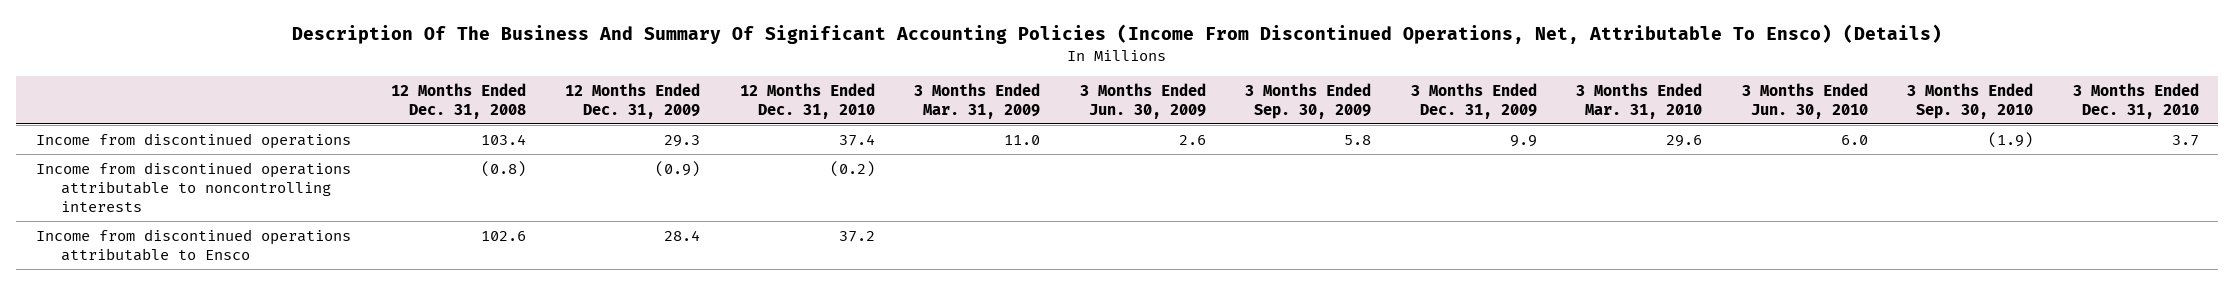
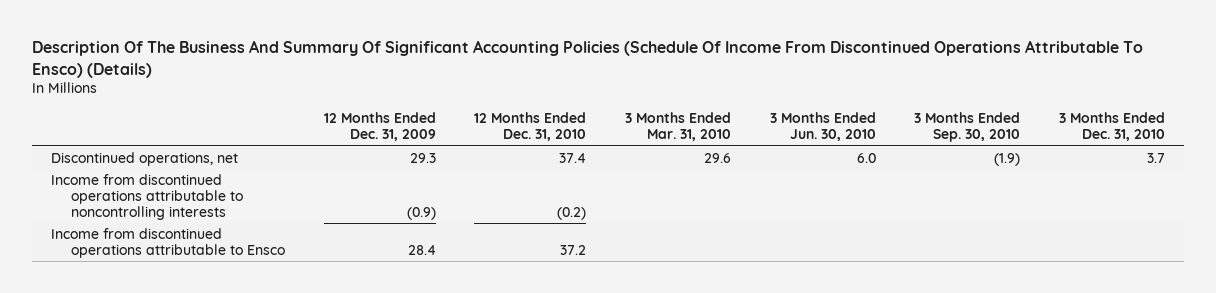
[292,24,1943,45] Description Of The Business And Summary Of Significant Accounting Policies (Income From Discontinued Operations, Net, Attributable To Ensco) (Details) -> [32,40,1144,78] Description Of The Business And Summary Of Significant Accounting Policies (Schedule Of Income From Discontinued Operations Attributable To Ensco) (Details)
[390,82,526,119] 12 Months Ended Dec. 31, 2008 -> none
[914,82,1041,119] 3 Months Ended Mar. 31, 2009 -> none
[1079,82,1206,119] 3 Months Ended Jun. 30, 2009 -> none
[1245,82,1372,119] 3 Months Ended Sep. 30, 2009 -> none
[1410,82,1537,119] 3 Months Ended Dec. 31, 2009 -> none
[36,132,352,149] Income from discontinued operations -> [51,152,239,167] Discontinued operations, net

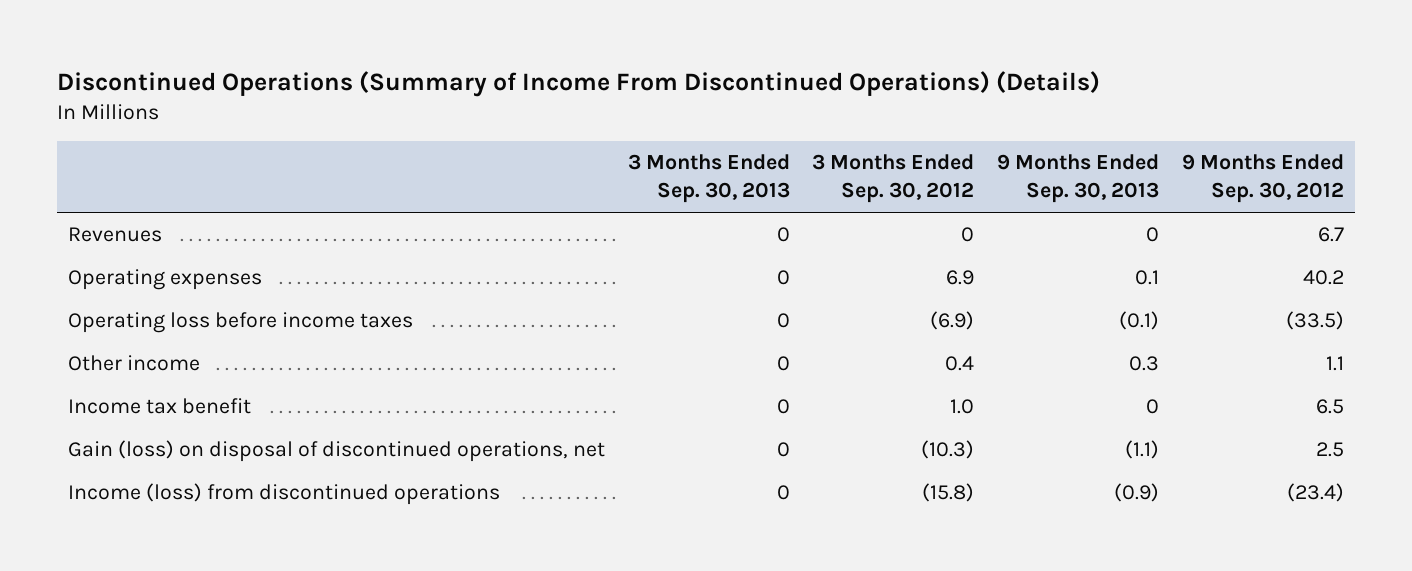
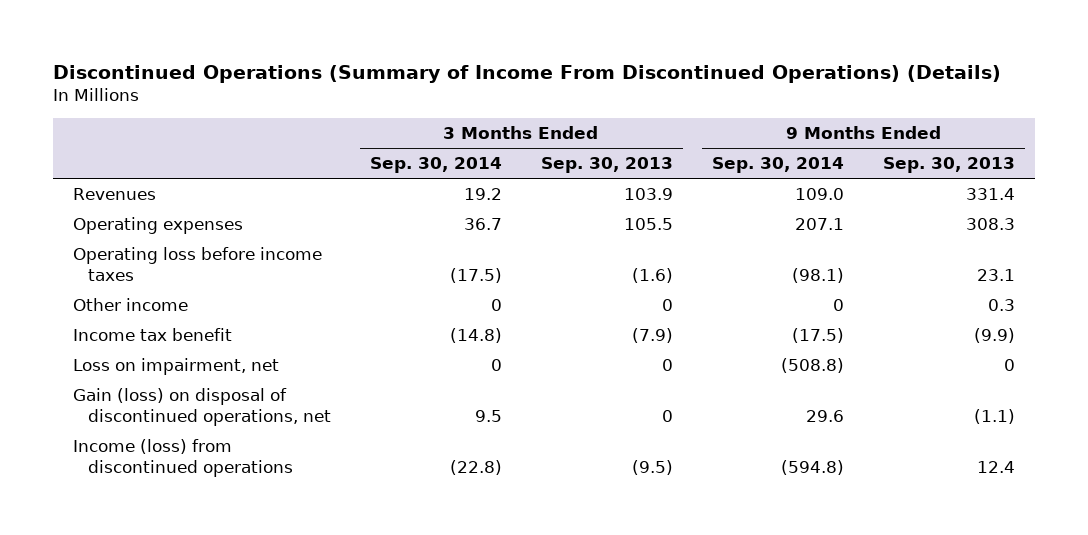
[812,154,975,204] 3 Months Ended Sep. 30, 2012 -> none
[1181,154,1344,204] 9 Months Ended Sep. 30, 2012 -> none
none -> [369,157,502,174] Sep. 30, 2014
none -> [712,157,845,174] Sep. 30, 2014
[776,227,790,243] 0 -> [623,188,673,201] 103.9
[1145,227,1159,243] 0 -> [966,188,1016,201] 331.4
[776,270,790,286] 0 -> [623,218,673,231] 105.5
[1134,270,1159,286] 0.1 -> [966,218,1016,231] 308.3
[776,313,790,329] 0 -> [631,268,673,284] (1.6)
[1118,311,1159,331] (0.1) -> [977,269,1016,282] 23.1
[776,399,790,415] 0 -> [631,328,673,344] (7.9)
[1145,399,1159,415] 0 -> [974,328,1016,344] (9.9)
none -> [73,358,280,376] Loss on impairment, net
[776,485,790,501] 0 -> [631,460,673,476] (9.5)
[1113,483,1159,503] (0.9) -> [977,461,1016,474] 12.4

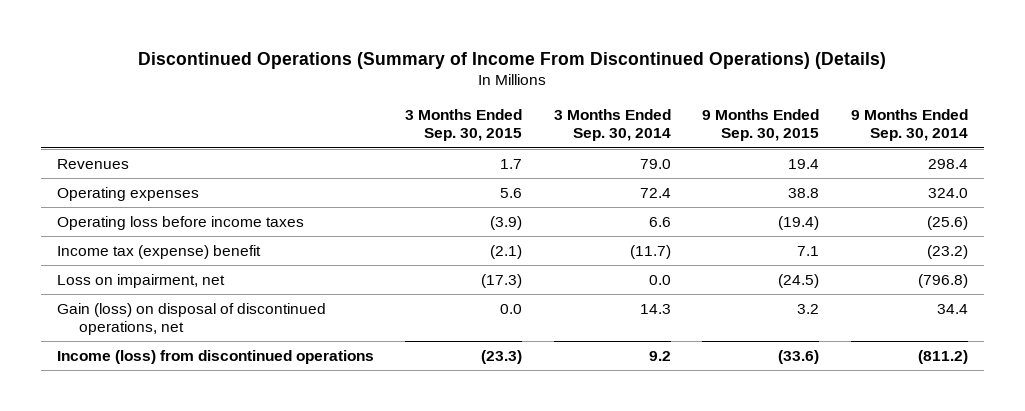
[540,157,673,174] Sep. 30, 2013 -> none
[883,157,1016,174] Sep. 30, 2013 -> none
none -> [405,109,523,142] 3 Months Ended Sep. 30, 2015
none -> [702,109,820,142] 9 Months Ended Sep. 30, 2015
[73,298,189,312] Other income -> none
[463,188,502,201] 19.2 -> [639,158,671,169] 79.0
[795,188,845,201] 109.0 -> [927,158,968,169] 298.4
[463,218,502,231] 36.7 -> [639,187,671,198] 72.4
[795,218,845,231] 207.1 -> [927,187,968,198] 324.0
[449,268,502,284] (17.5) -> [648,216,671,227] 6.6
[792,268,845,284] (98.1) -> [926,215,968,230] (25.6)
[73,328,233,342] Income tax benefit -> [56,244,261,259] Income tax (expense) benefit
[449,328,502,344] (14.8) -> [629,244,671,259] (11.7)
[792,328,845,344] (17.5) -> [926,244,968,259] (23.2)
[490,359,502,372] 0 -> [648,274,671,285] 0.0
[781,358,845,374] (508.8) -> [917,273,968,288] (796.8)
[474,410,502,423] 9.5 -> [639,303,671,314] 14.3
[806,410,845,423] 29.6 -> [936,303,968,314] 34.4
[449,460,502,476] (22.8) -> [648,350,671,361] 9.2
[781,460,845,476] (594.8) -> [917,349,968,364] (811.2)

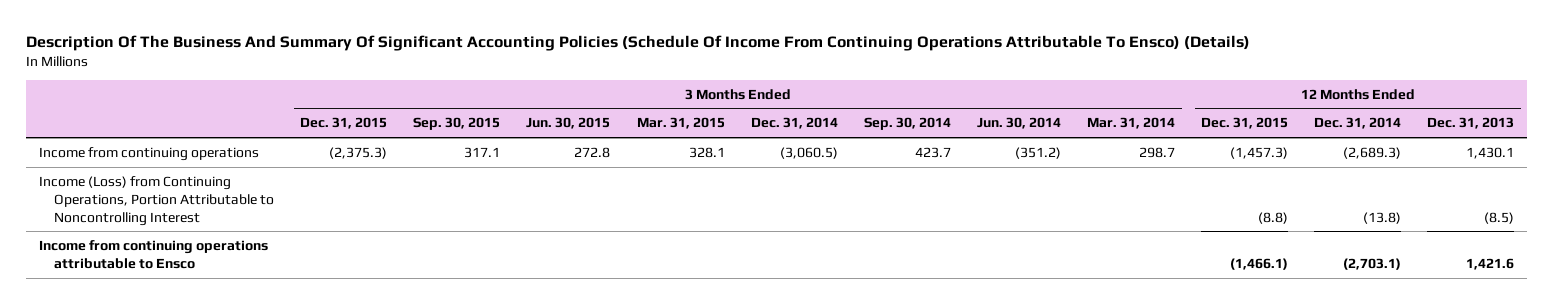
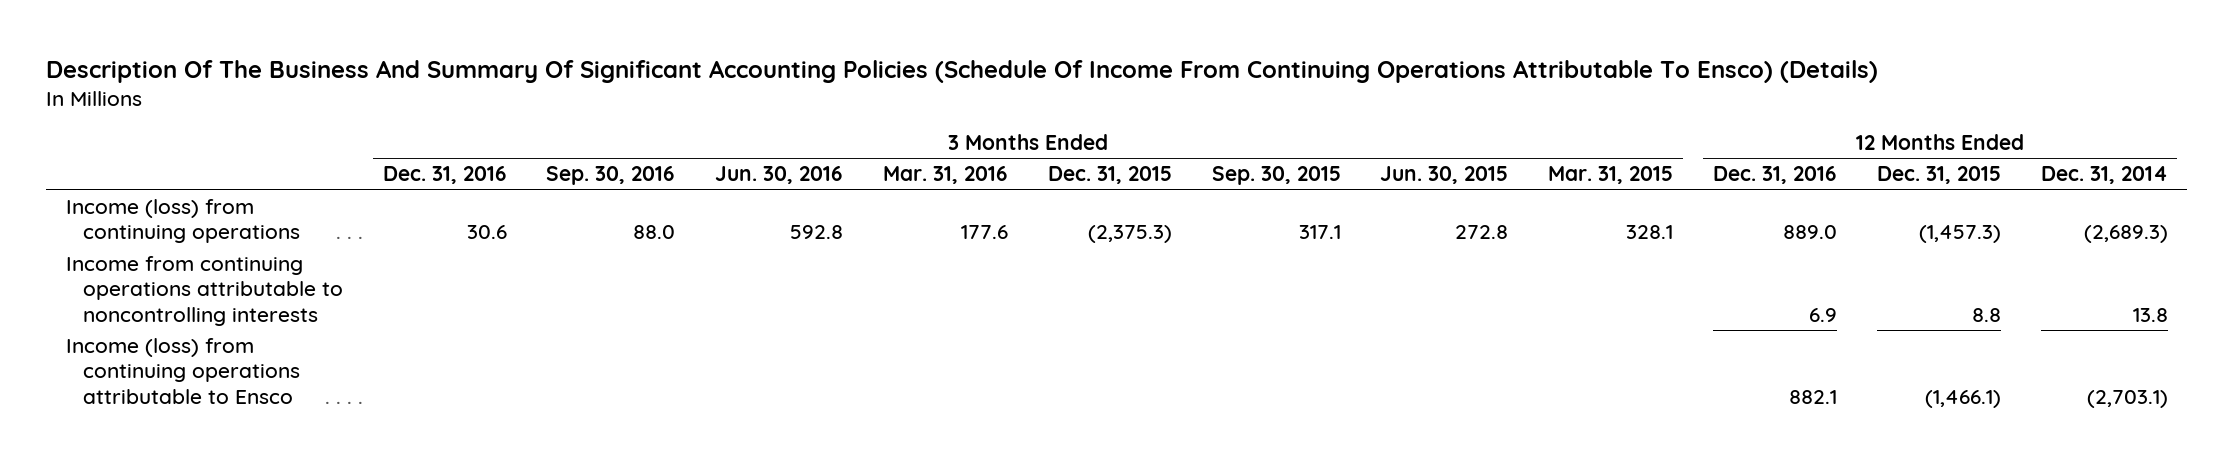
[750,117,838,130] Dec. 31, 2014 -> none
[863,117,951,131] Sep. 30, 2014 -> none
[976,117,1061,130] Jun. 30, 2014 -> none
[1087,117,1176,130] Mar. 31, 2014 -> none
[1427,117,1515,130] Dec. 31, 2013 -> none
none -> [382,166,507,185] Dec. 31, 2016
none -> [546,166,676,186] Sep. 30, 2016
none -> [715,166,844,185] Jun. 30, 2016
none -> [883,166,1009,185] Mar. 31, 2016
none -> [1712,166,1837,185] Dec. 31, 2016
[38,146,259,161] Income from continuing operations -> [65,199,300,244] Income (loss) from continuing operations
[38,175,275,226] Income (Loss) from Continuing Operations, Portion Attributable to Noncontrolling Interest -> [65,256,343,326] Income from continuing operations attributable to noncontrolling interests
[1258,211,1289,224] (8.8) -> [1971,307,2001,322] 8.8
[1363,211,1402,224] (13.8) -> [2132,307,2168,322] 13.8
[38,239,268,269] Income from continuing operations attributable to Ensco -> [65,338,300,404] Income (loss) from continuing operations attributable to Ensco

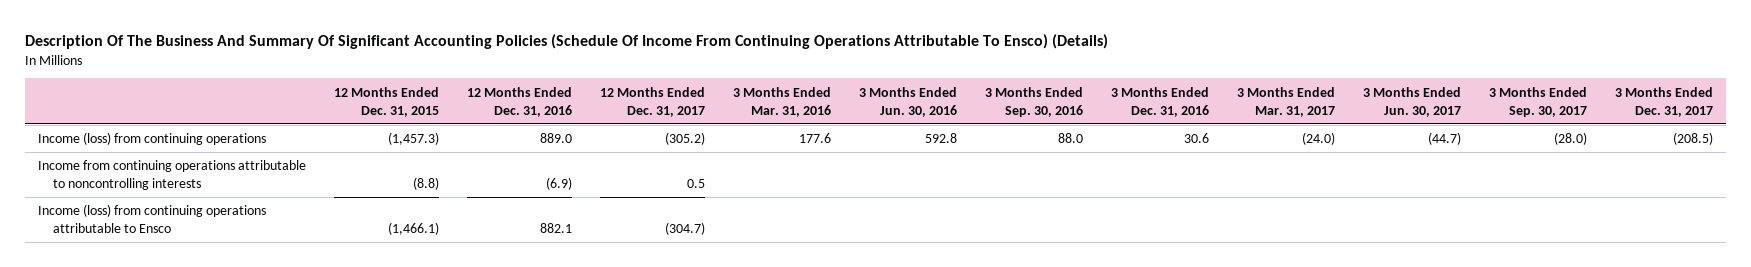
[1047,166,1172,185] Dec. 31, 2015 -> none
[1211,166,1341,186] Sep. 30, 2015 -> none
[1380,166,1509,185] Jun. 30, 2015 -> none
[1548,166,1674,185] Mar. 31, 2015 -> none
[2040,166,2168,185] Dec. 31, 2014 -> none
none -> [600,86,706,117] 12 Months Ended Dec. 31, 2017
none -> [1236,86,1335,117] 3 Months Ended Mar. 31, 2017
none -> [1362,86,1461,117] 3 Months Ended Jun. 30, 2017
none -> [1488,86,1587,117] 3 Months Ended Sep. 30, 2017
none -> [1614,86,1713,117] 3 Months Ended Dec. 31, 2017
[1808,307,1837,322] 6.9 -> [546,177,573,191] (6.9)
[1971,307,2001,322] 8.8 -> [413,177,440,191] (8.8)

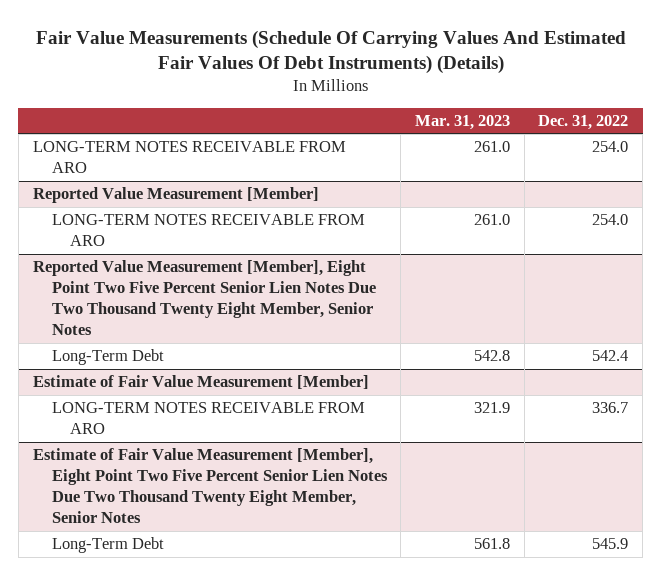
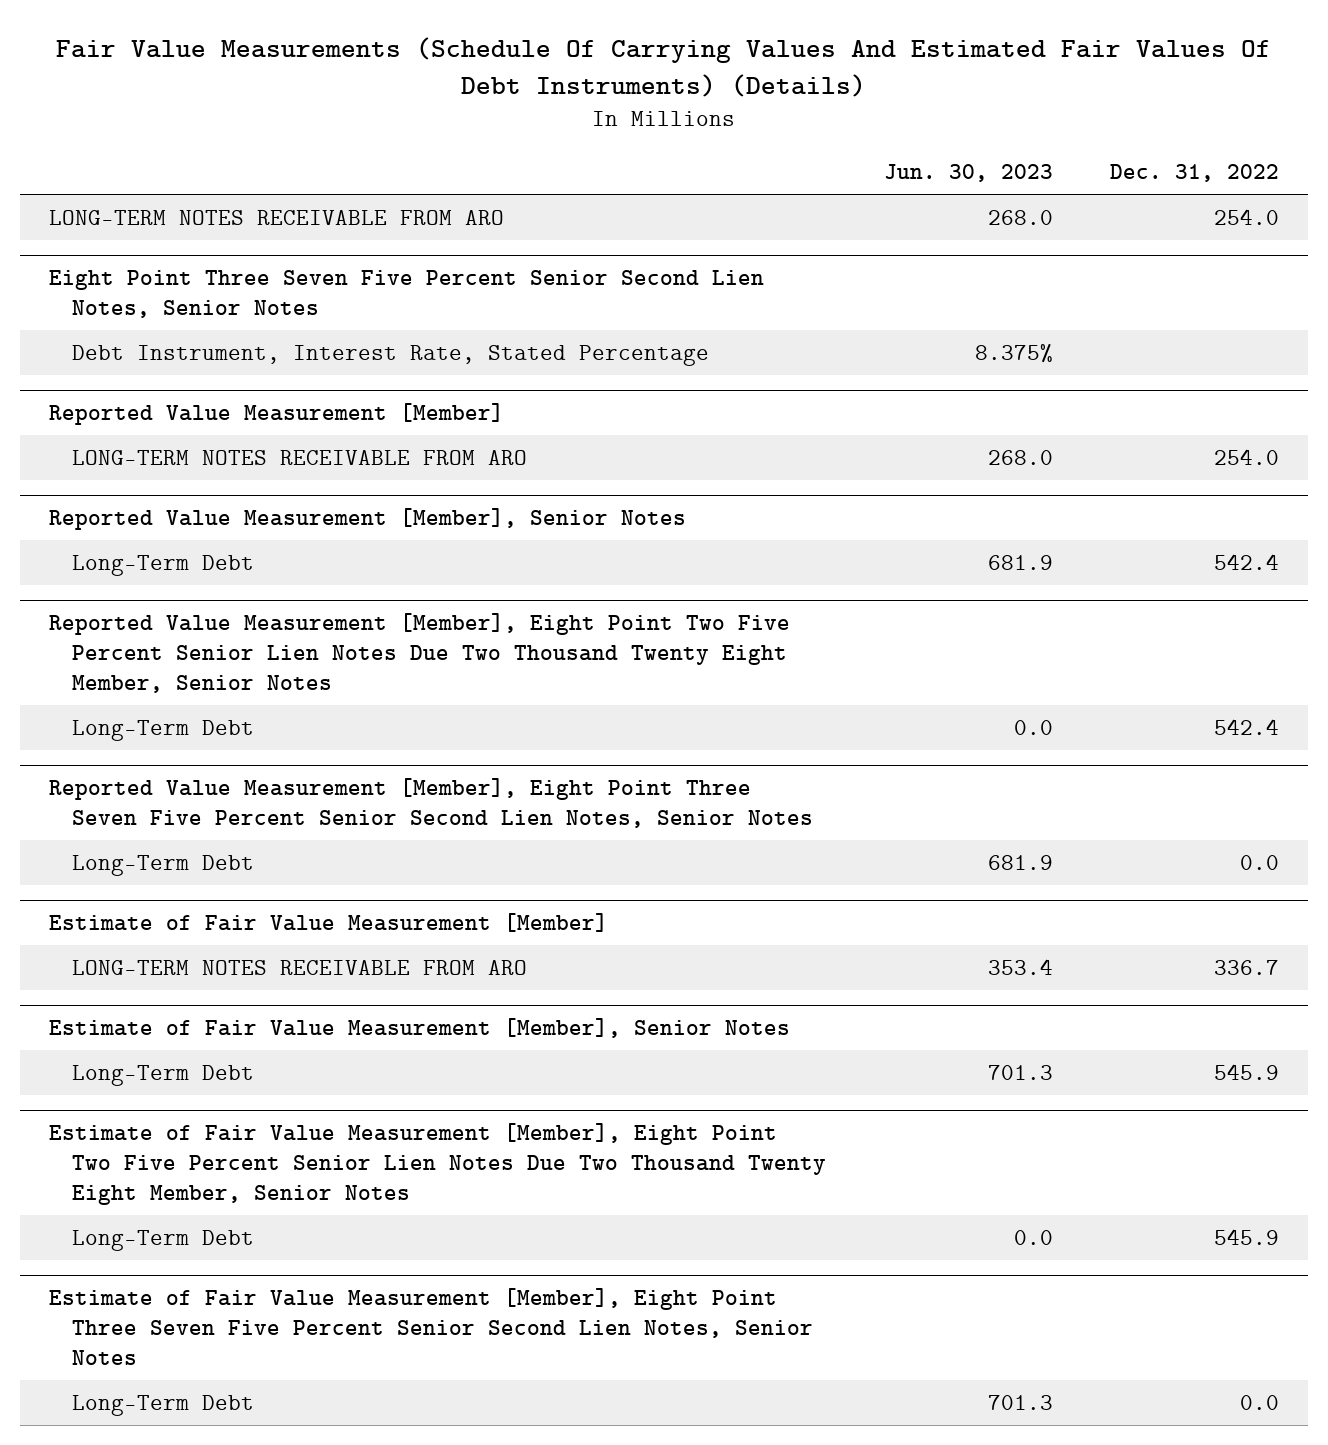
[414,114,510,130] Mar. 31, 2023 -> none
none -> [883,164,1053,183] Jun. 30, 2023
none -> [49,269,765,318] Eight Point Three Seven Five Percent Senior Second Lien Notes, Senior Notes
none -> [71,344,709,366] Debt Instrument, Interest Rate, Stated Percentage
none -> [49,507,687,530] Reported Value Measurement [Member], Senior Notes
none -> [71,554,254,576] Long-Term Debt
none -> [49,777,813,828] Reported Value Measurement [Member], Eight Point Three Seven Five Percent Senior Second Lien Notes, Senior Notes
none -> [71,854,254,876] Long-Term Debt
none -> [49,1017,791,1038] Estimate of Fair Value Measurement [Member], Senior Notes
none -> [71,1064,254,1086] Long-Term Debt
none -> [49,1287,813,1366] Estimate of Fair Value Measurement [Member], Eight Point Three Seven Five Percent Senior Second Lien Notes, Senior Notes
none -> [71,1394,254,1416] Long-Term Debt

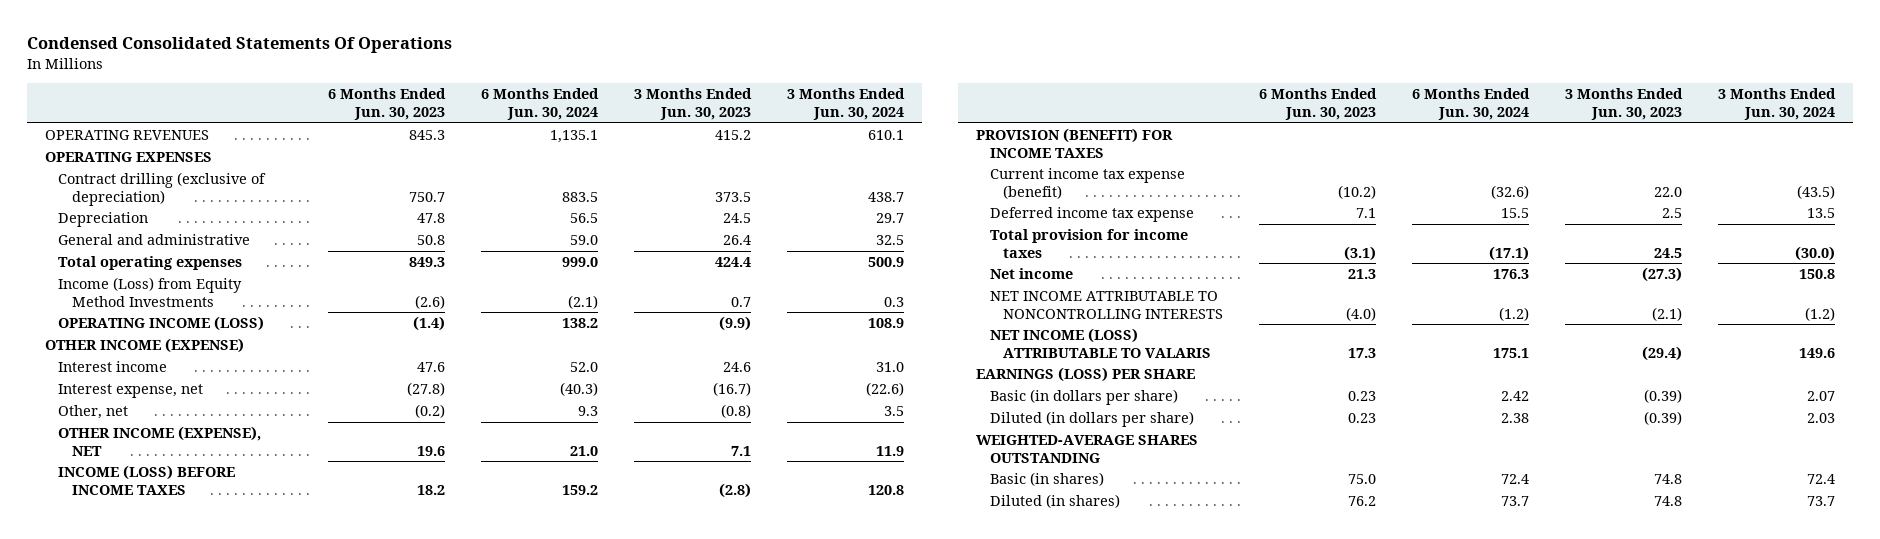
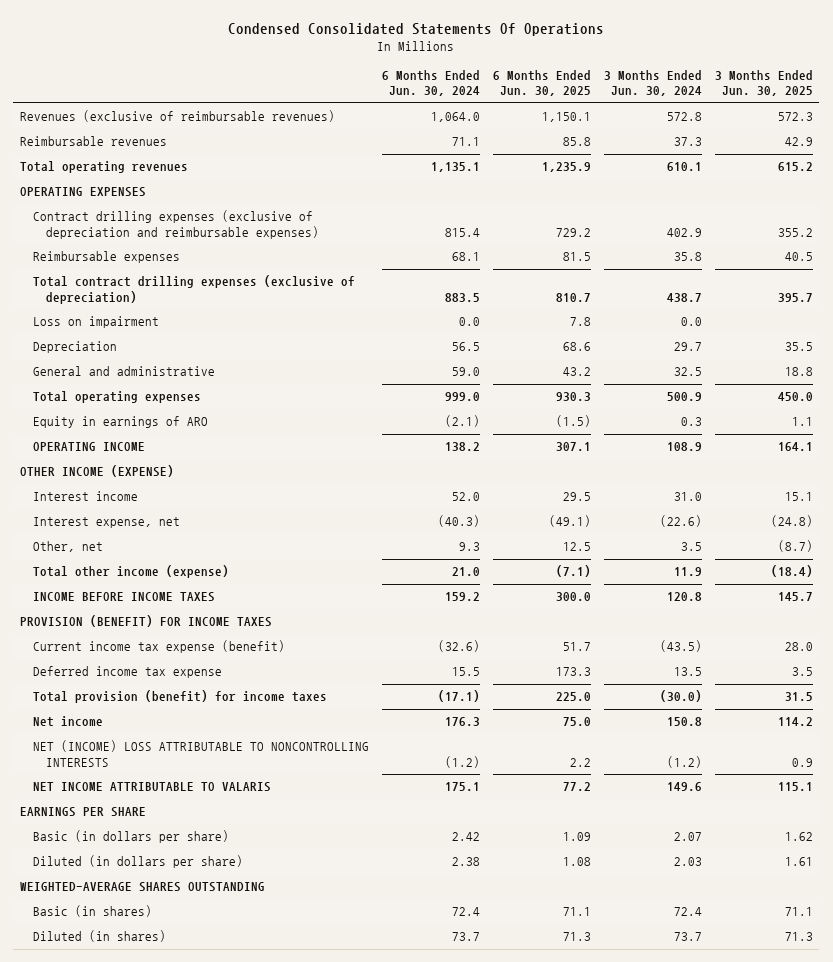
[328,88,447,120] 6 Months Ended Jun. 30, 2023 -> none
[633,88,752,120] 3 Months Ended Jun. 30, 2023 -> none
none -> [492,69,591,97] 6 Months Ended Jun. 30, 2025
none -> [714,69,813,97] 3 Months Ended Jun. 30, 2025
none -> [19,110,335,123] Revenues (exclusive of reimbursable revenues)
none -> [19,136,167,147] Reimbursable revenues
[44,130,209,141] OPERATING REVENUES -> [19,161,188,174] Total operating revenues
none -> [33,210,320,240] Contract drilling expenses (exclusive of depreciation and reimbursable expenses)
none -> [33,251,181,264] Reimbursable expenses
[58,172,267,206] Contract drilling (exclusive of depreciation) -> [33,275,356,305] Total contract drilling expenses (exclusive of depreciation)
none -> [33,316,160,329] Loss on impairment
[58,277,243,307] Income (Loss) from Equity Method Investments -> [33,416,209,429] Equity in earnings of ARO
[58,316,265,332] OPERATING INCOME (LOSS) -> [33,442,146,452] OPERATING INCOME
[58,426,262,456] OTHER INCOME (EXPENSE), NET -> [33,565,230,579] Total other income (expense)
[58,465,236,495] INCOME (LOSS) BEFORE INCOME TAXES -> [33,592,216,603] INCOME BEFORE INCOME TAXES
[989,229,1188,258] Total provision for income taxes -> [33,690,328,704] Total provision (benefit) for income taxes
[989,291,1224,319] NET INCOME ATTRIBUTABLE TO NONCONTROLLING INTERESTS -> [33,740,370,768] NET (INCOME) LOSS ATTRIBUTABLE TO NONCONTROLLING INTERESTS
[989,328,1212,358] NET INCOME (LOSS) ATTRIBUTABLE TO VALARIS -> [33,782,272,793] NET INCOME ATTRIBUTABLE TO VALARIS
[976,367,1196,383] EARNINGS (LOSS) PER SHARE -> [19,807,146,818] EARNINGS PER SHARE

